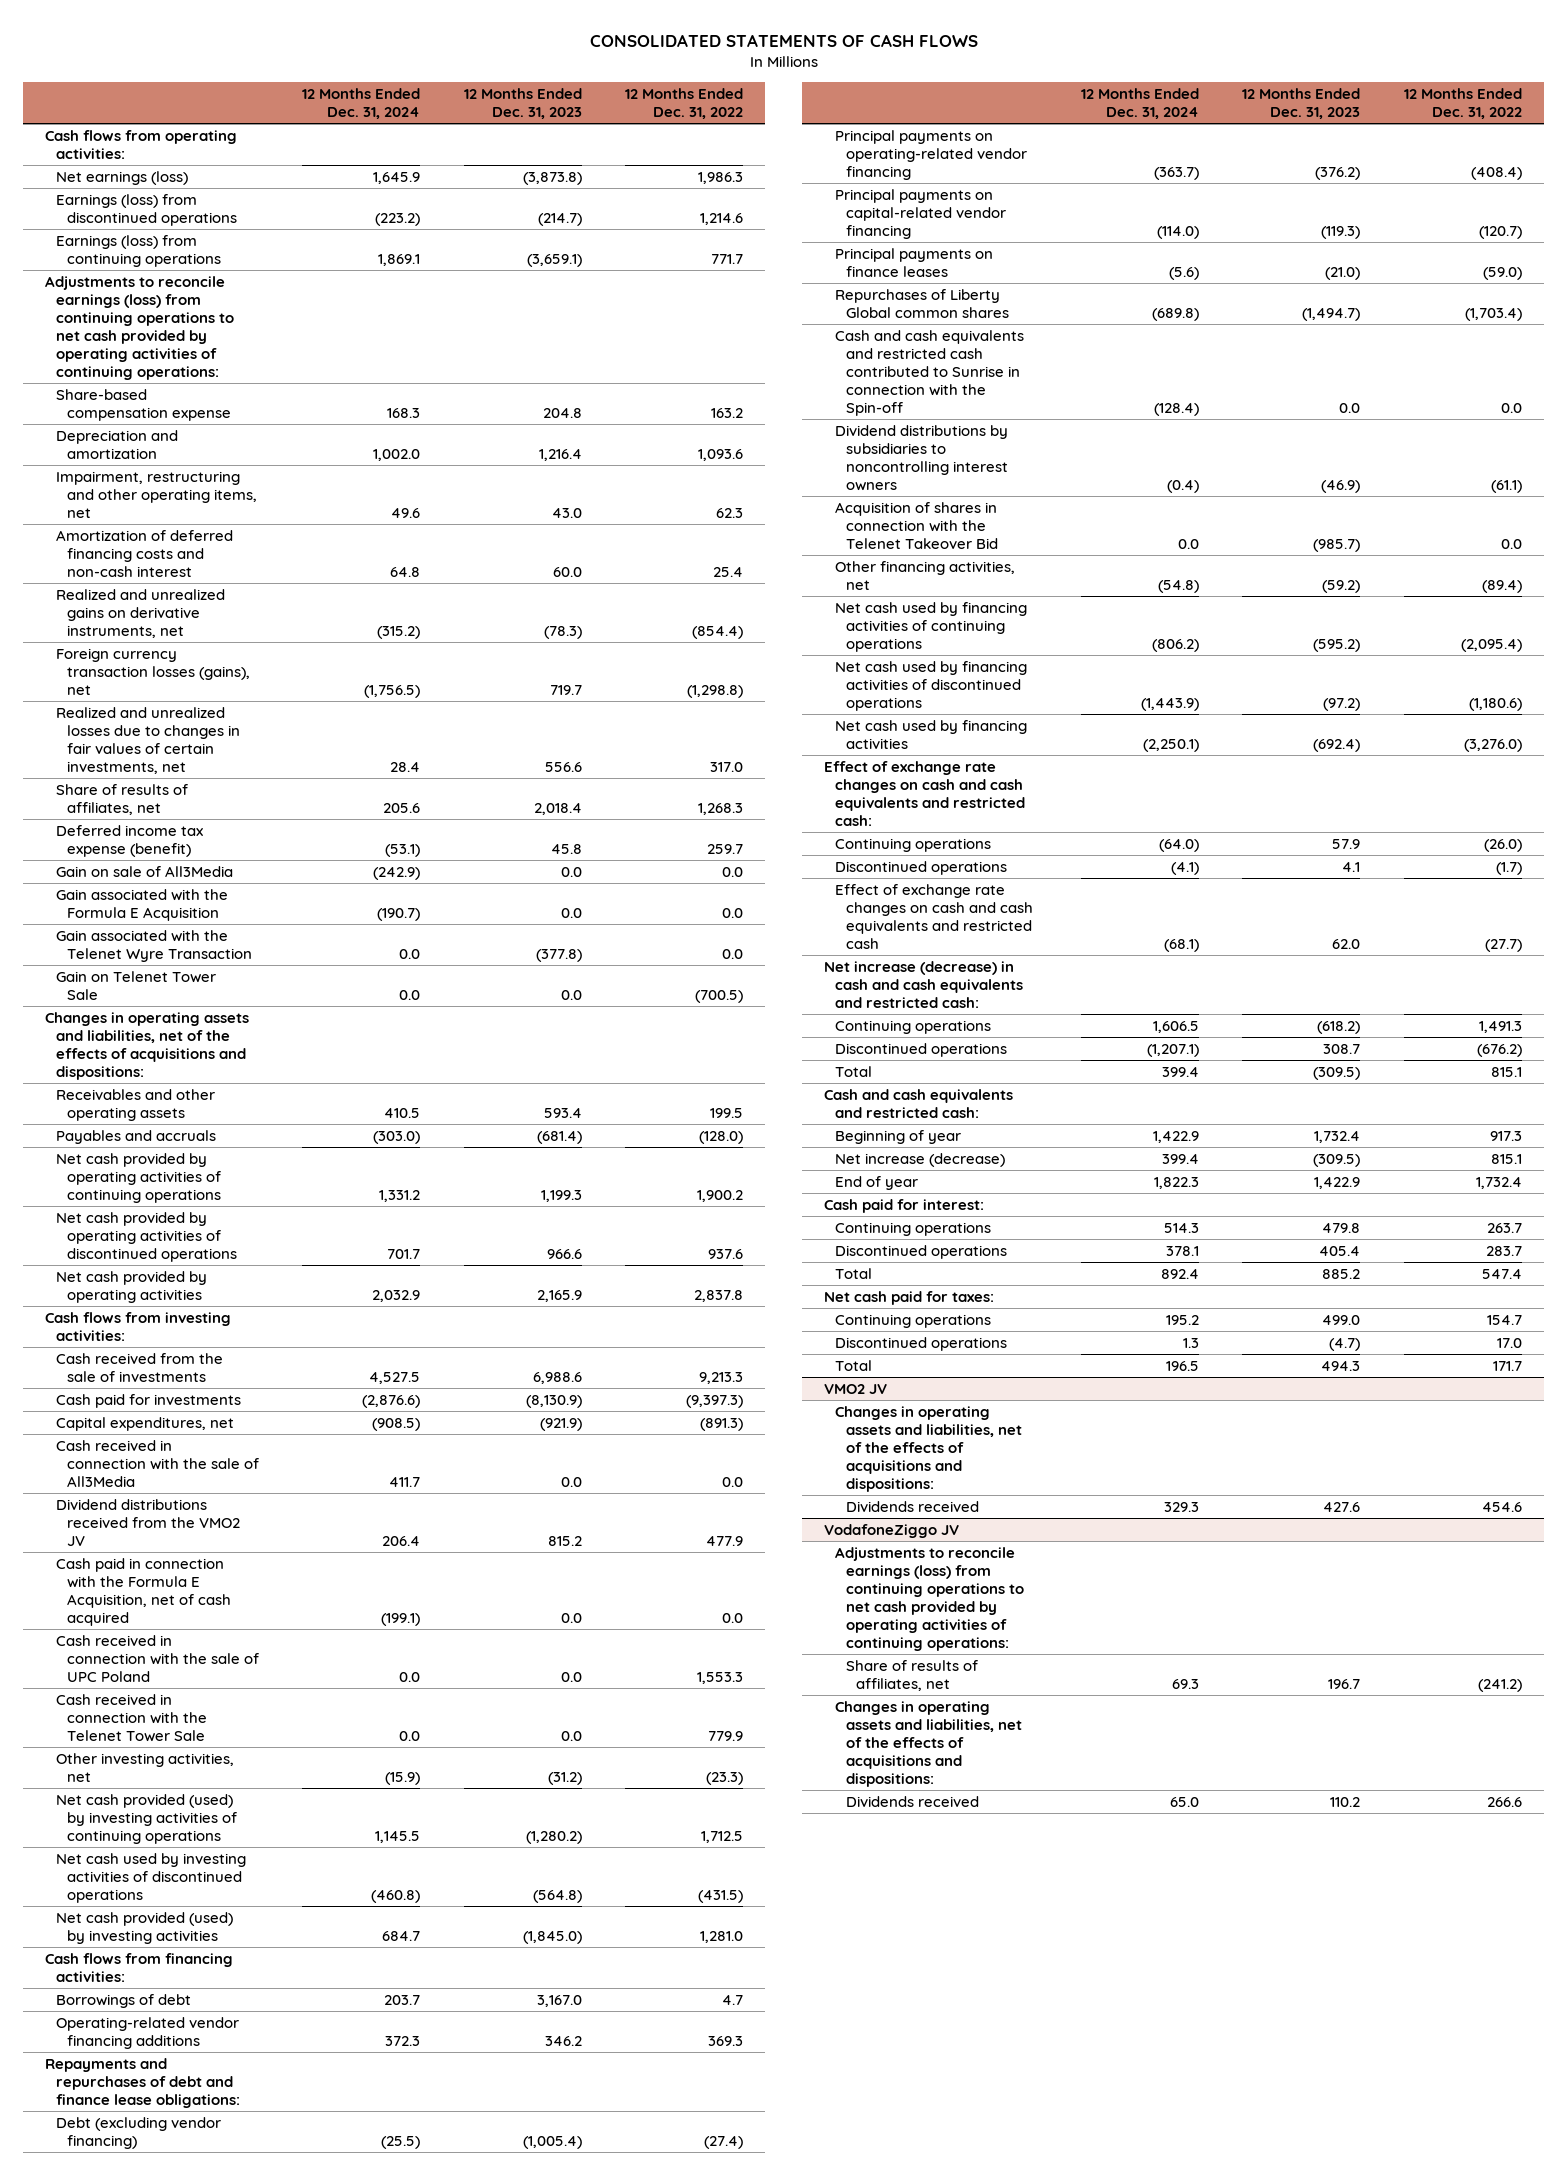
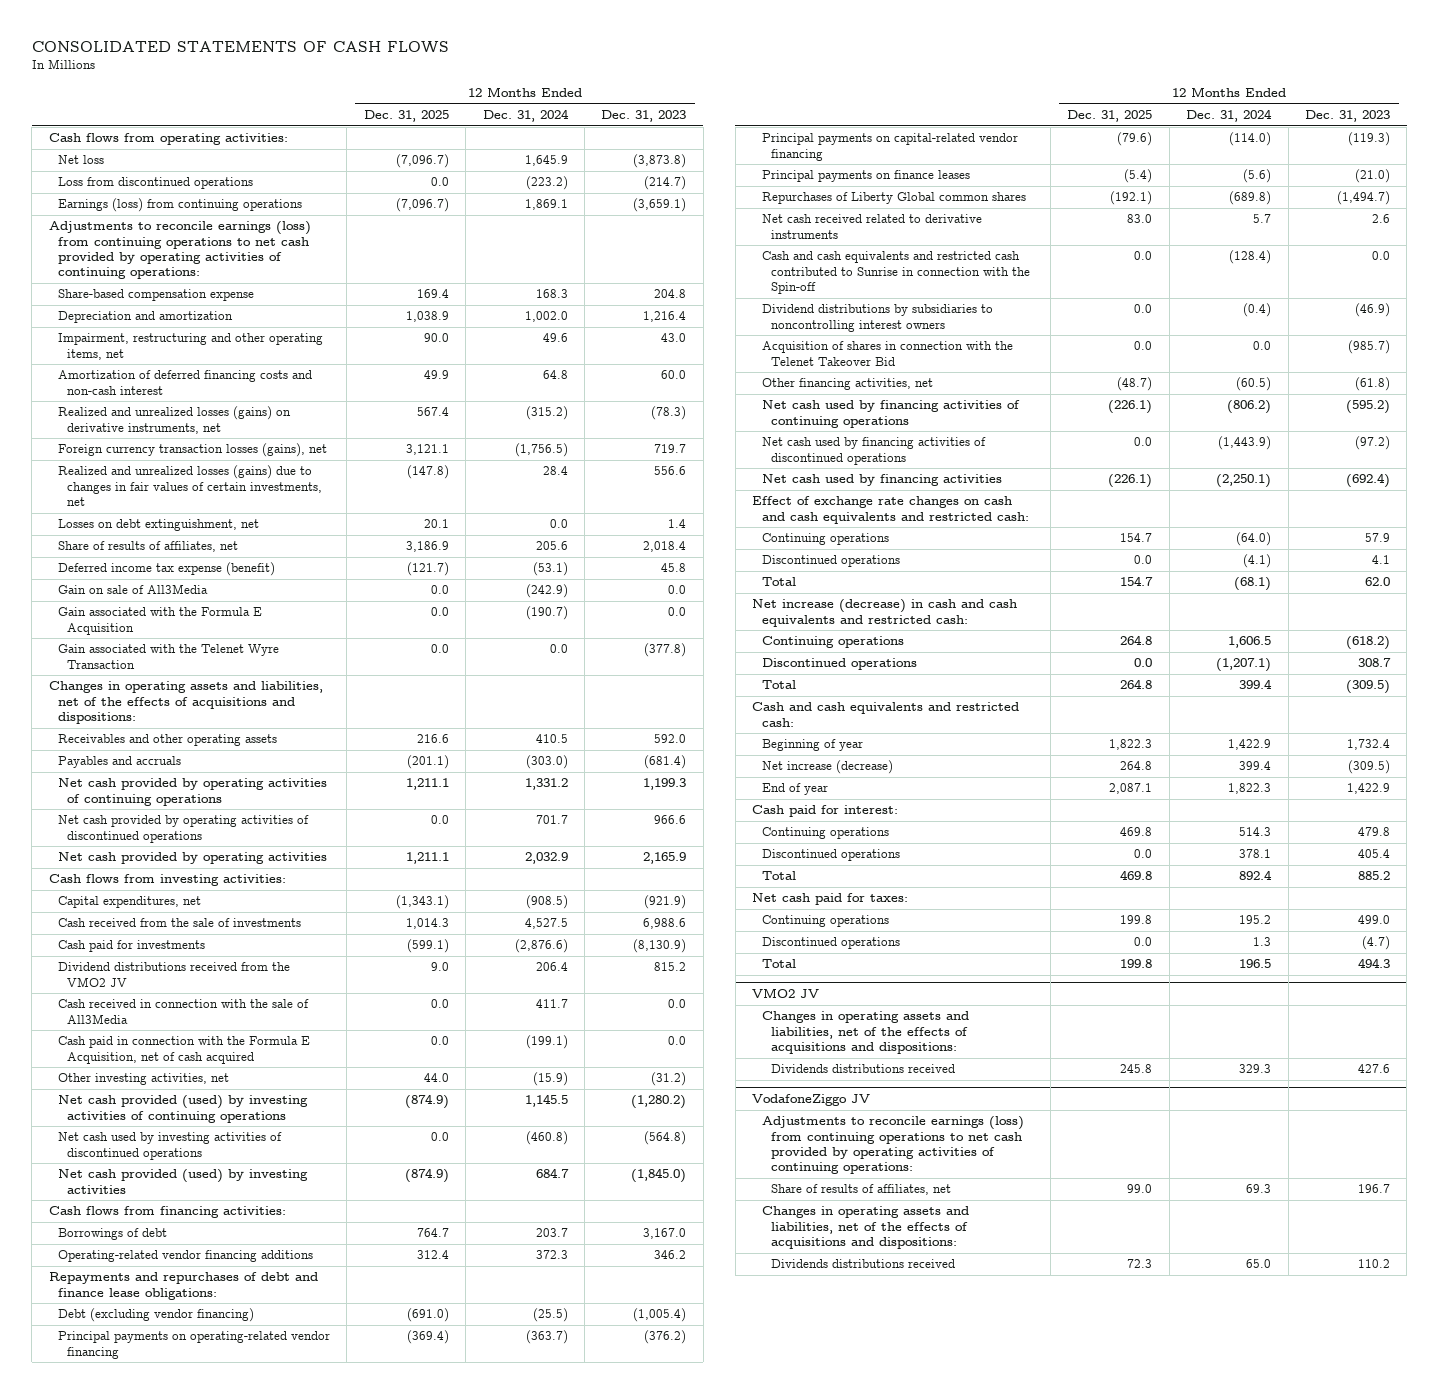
[625,87,744,119] 12 Months Ended Dec. 31, 2022 -> none
none -> [363,110,449,123] Dec. 31, 2025
[55,170,188,185] Net earnings (loss) -> [57,155,104,165] Net loss
[55,193,237,226] Earnings (loss) from discontinued operations -> [57,177,253,190] Loss from discontinued operations
[55,588,225,638] Realized and unrealized gains on derivative instruments, net -> [57,406,291,434] Realized and unrealized losses (gains) on derivative instruments, net
[55,706,240,774] Realized and unrealized losses due to changes in fair values of certain investments, net -> [57,465,323,507] Realized and unrealized losses (gains) due to changes in fair values of certain investments, net
none -> [57,519,259,532] Losses on debt extinguishment, net
[55,970,216,1000] Gain on Telenet Tower Sale -> none
[543,1107,582,1118] 593.4 -> [654,734,687,744] 592.0
[55,1416,234,1431] Capital expenditures, net -> [57,896,201,909] Capital expenditures, net
[55,1439,259,1487] Cash received in connection with the sale of All3Media -> [57,999,309,1024] Cash received in connection with the sale of All3Media
[55,1634,259,1682] Cash received in connection with the sale of UPC Poland -> none
[55,1693,207,1742] Cash received in connection with the Telenet Tower Sale -> none
none -> [761,214,982,239] Net cash received related to derivative instruments
[1158,579,1200,593] (54.8) -> [1236,377,1272,392] (60.5)
[1322,579,1361,593] (59.2) -> [1355,377,1391,392] (61.8)
[834,883,1033,949] Effect of exchange rate changes on cash and cash equivalents and restricted cash -> [761,577,796,587] Total
[845,1500,979,1512] Dividends received -> [771,1064,956,1074] Dividends distributions received
[845,1795,979,1807] Dividends received -> [771,1259,956,1269] Dividends distributions received

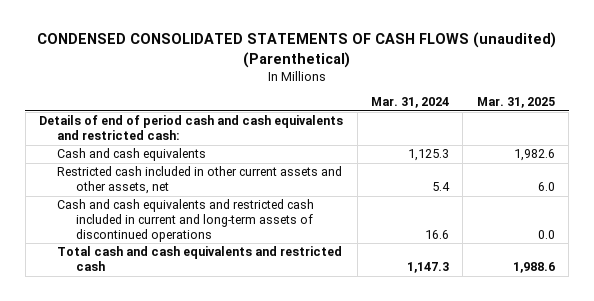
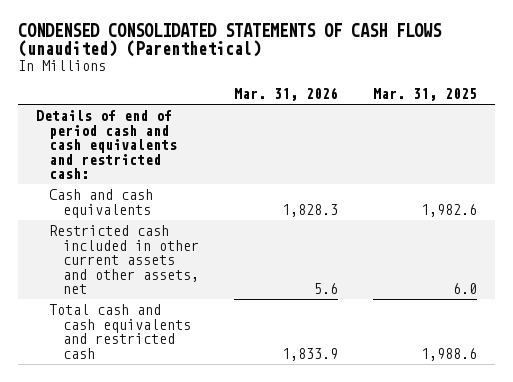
[370,97,449,109] Mar. 31, 2024 -> none
none -> [234,87,339,102] Mar. 31, 2026
[57,199,315,242] Cash and cash equivalents and restricted cash included in current and long-term assets of discontinued operations -> none

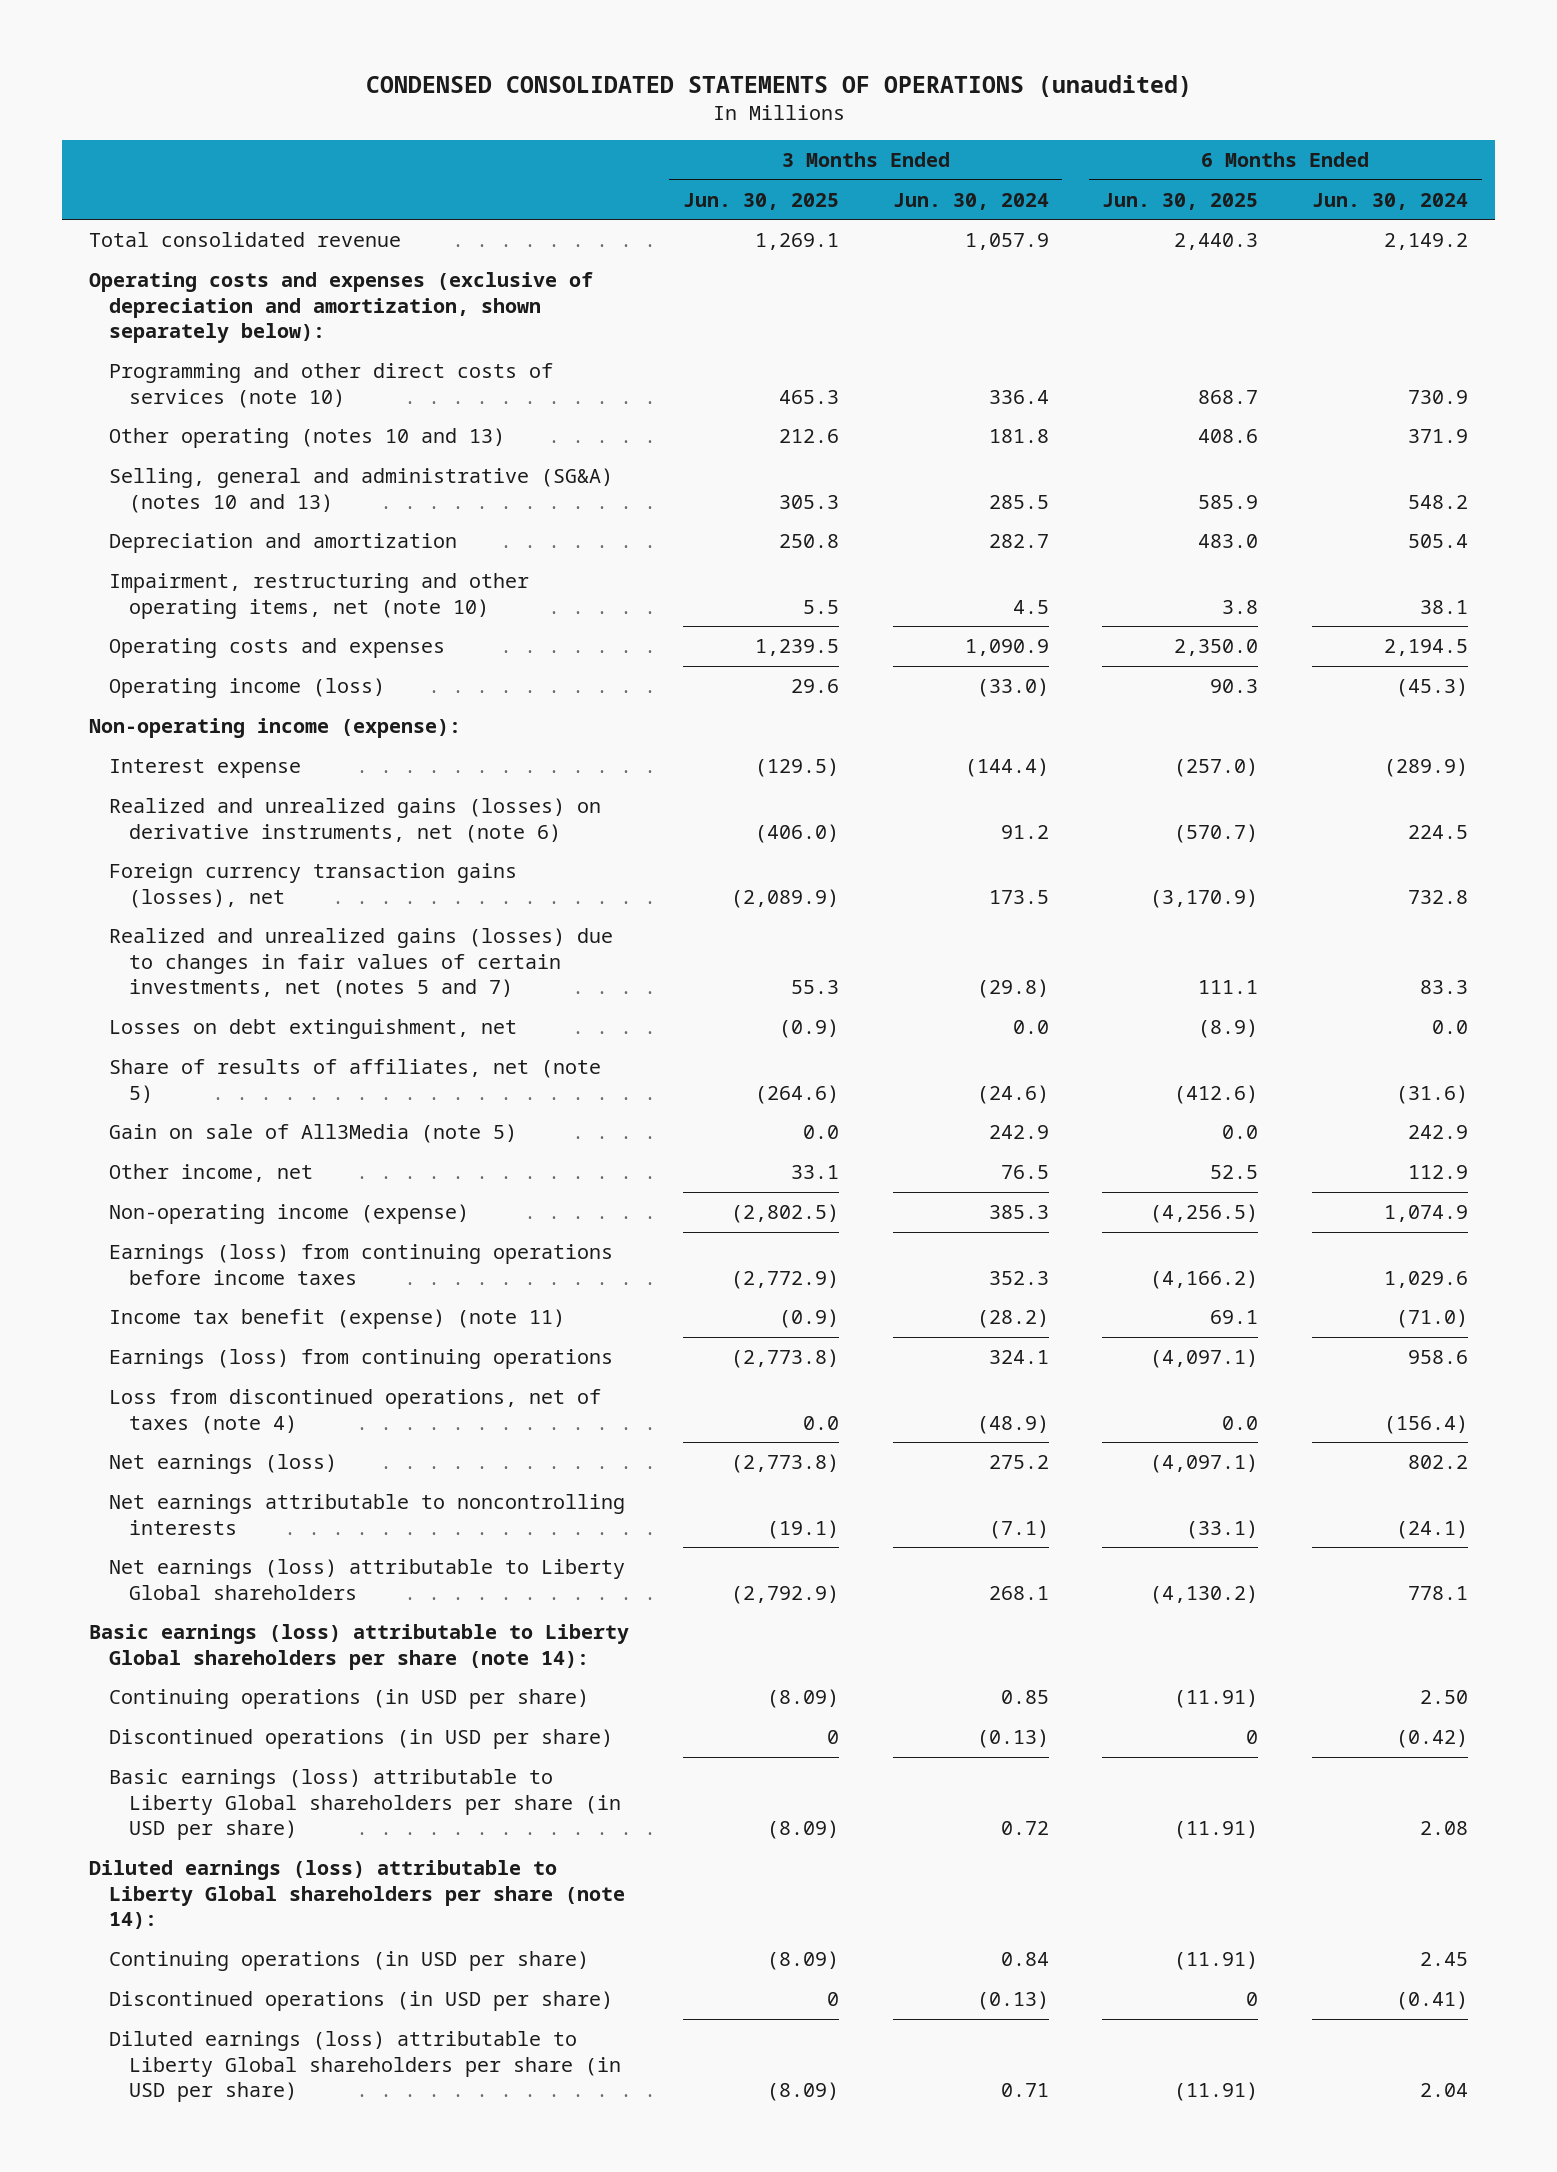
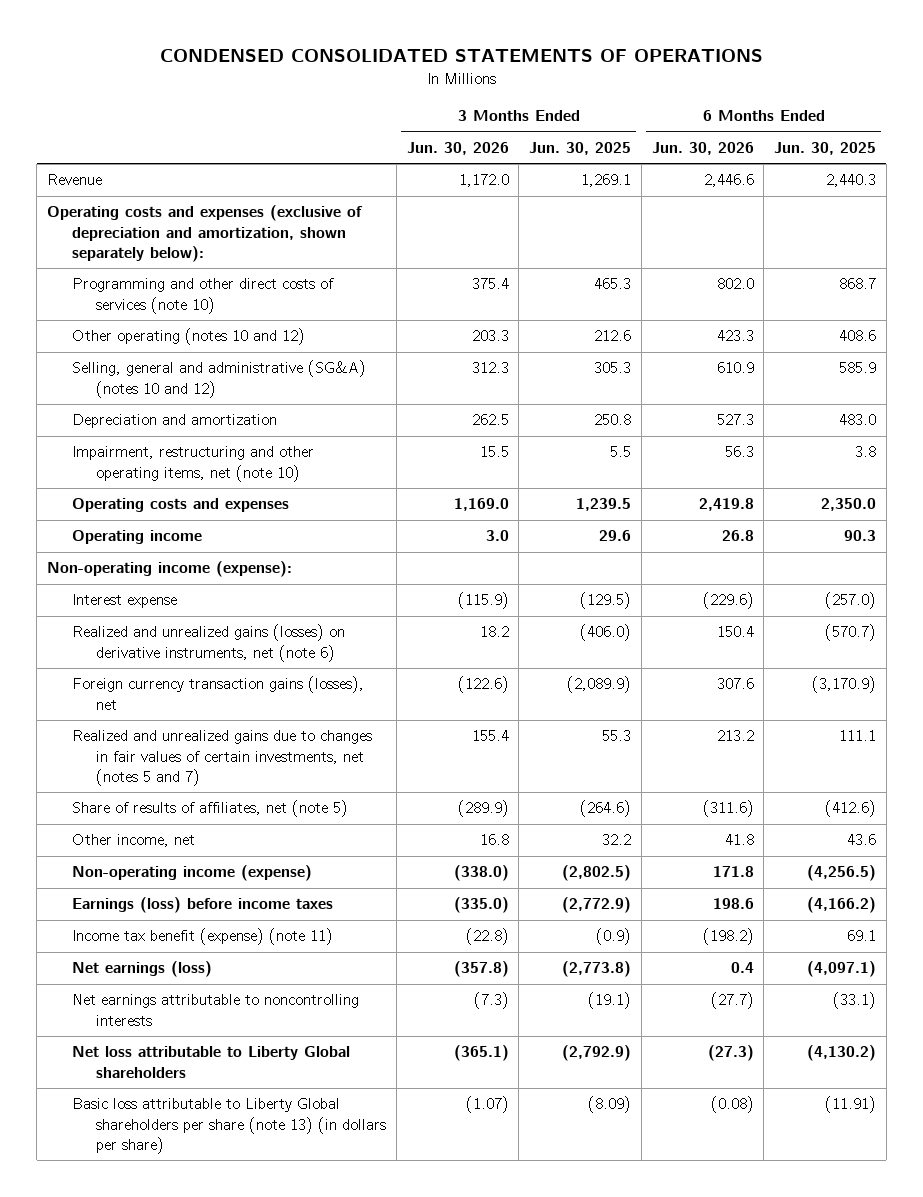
[365,75,1192,98] CONDENSED CONSOLIDATED STATEMENTS OF OPERATIONS (unaudited) -> [159,49,763,63] CONDENSED CONSOLIDATED STATEMENTS OF OPERATIONS
[892,192,1049,210] Jun. 30, 2024 -> none
[1312,192,1469,210] Jun. 30, 2024 -> none
none -> [406,141,509,155] Jun. 30, 2026
none -> [651,141,754,155] Jun. 30, 2026
[88,232,401,248] Total consolidated revenue -> [47,174,103,186] Revenue
[109,428,506,449] Other operating (notes 10 and 13) -> [71,328,305,346] Other operating (notes 10 and 12)
[109,468,614,513] Selling, general and administrative (SG&A) (notes 10 and 13) -> [71,360,366,398] Selling, general and administrative (SG&A) (notes 10 and 12)
[109,678,386,699] Operating income (loss) -> [71,530,202,545] Operating income
[109,1019,518,1040] Losses on debt extinguishment, net -> none
[109,928,614,999] Realized and unrealized gains (losses) due to changes in fair values of certain investments, net (notes 5 and 7) -> [71,730,372,787] Realized and unrealized gains due to changes in fair values of certain investments, net (notes 5 and 7)
[109,1124,518,1144] Gain on sale of All3Media (note 5) -> none
[790,1165,839,1180] 33.1 -> [602,834,632,846] 32.2
[1210,1165,1259,1180] 52.5 -> [847,834,877,846] 43.6
[109,1244,614,1285] Earnings (loss) from continuing operations before income taxes -> [71,897,333,914] Earnings (loss) before income taxes
[109,1349,614,1370] Earnings (loss) from continuing operations -> none
[109,1389,602,1434] Loss from discontinued operations, net of taxes (note 4) -> none
[88,1624,629,1670] Basic earnings (loss) attributable to Liberty Global shareholders per share (note 14): -> none
[109,1689,590,1710] Continuing operations (in USD per share) -> none
[109,1729,614,1750] Discontinued operations (in USD per share) -> none
[88,1860,626,1930] Diluted earnings (loss) attributable to Liberty Global shareholders per share (note 14): -> none
[109,1951,590,1972] Continuing operations (in USD per share) -> none
[109,1991,614,2012] Discontinued operations (in USD per share) -> none
[109,2031,622,2103] Diluted earnings (loss) attributable to Liberty Global shareholders per share (in USD per share) -> none
[109,1559,626,1600] Net earnings (loss) attributable to Liberty Global shareholders -> [71,1046,350,1078] Net loss attributable to Liberty Global shareholders
[109,1769,622,1841] Basic earnings (loss) attributable to Liberty Global shareholders per share (in USD per share) -> [71,1098,387,1155] Basic loss attributable to Liberty Global shareholders per share (note 13) (in dollars per share)

